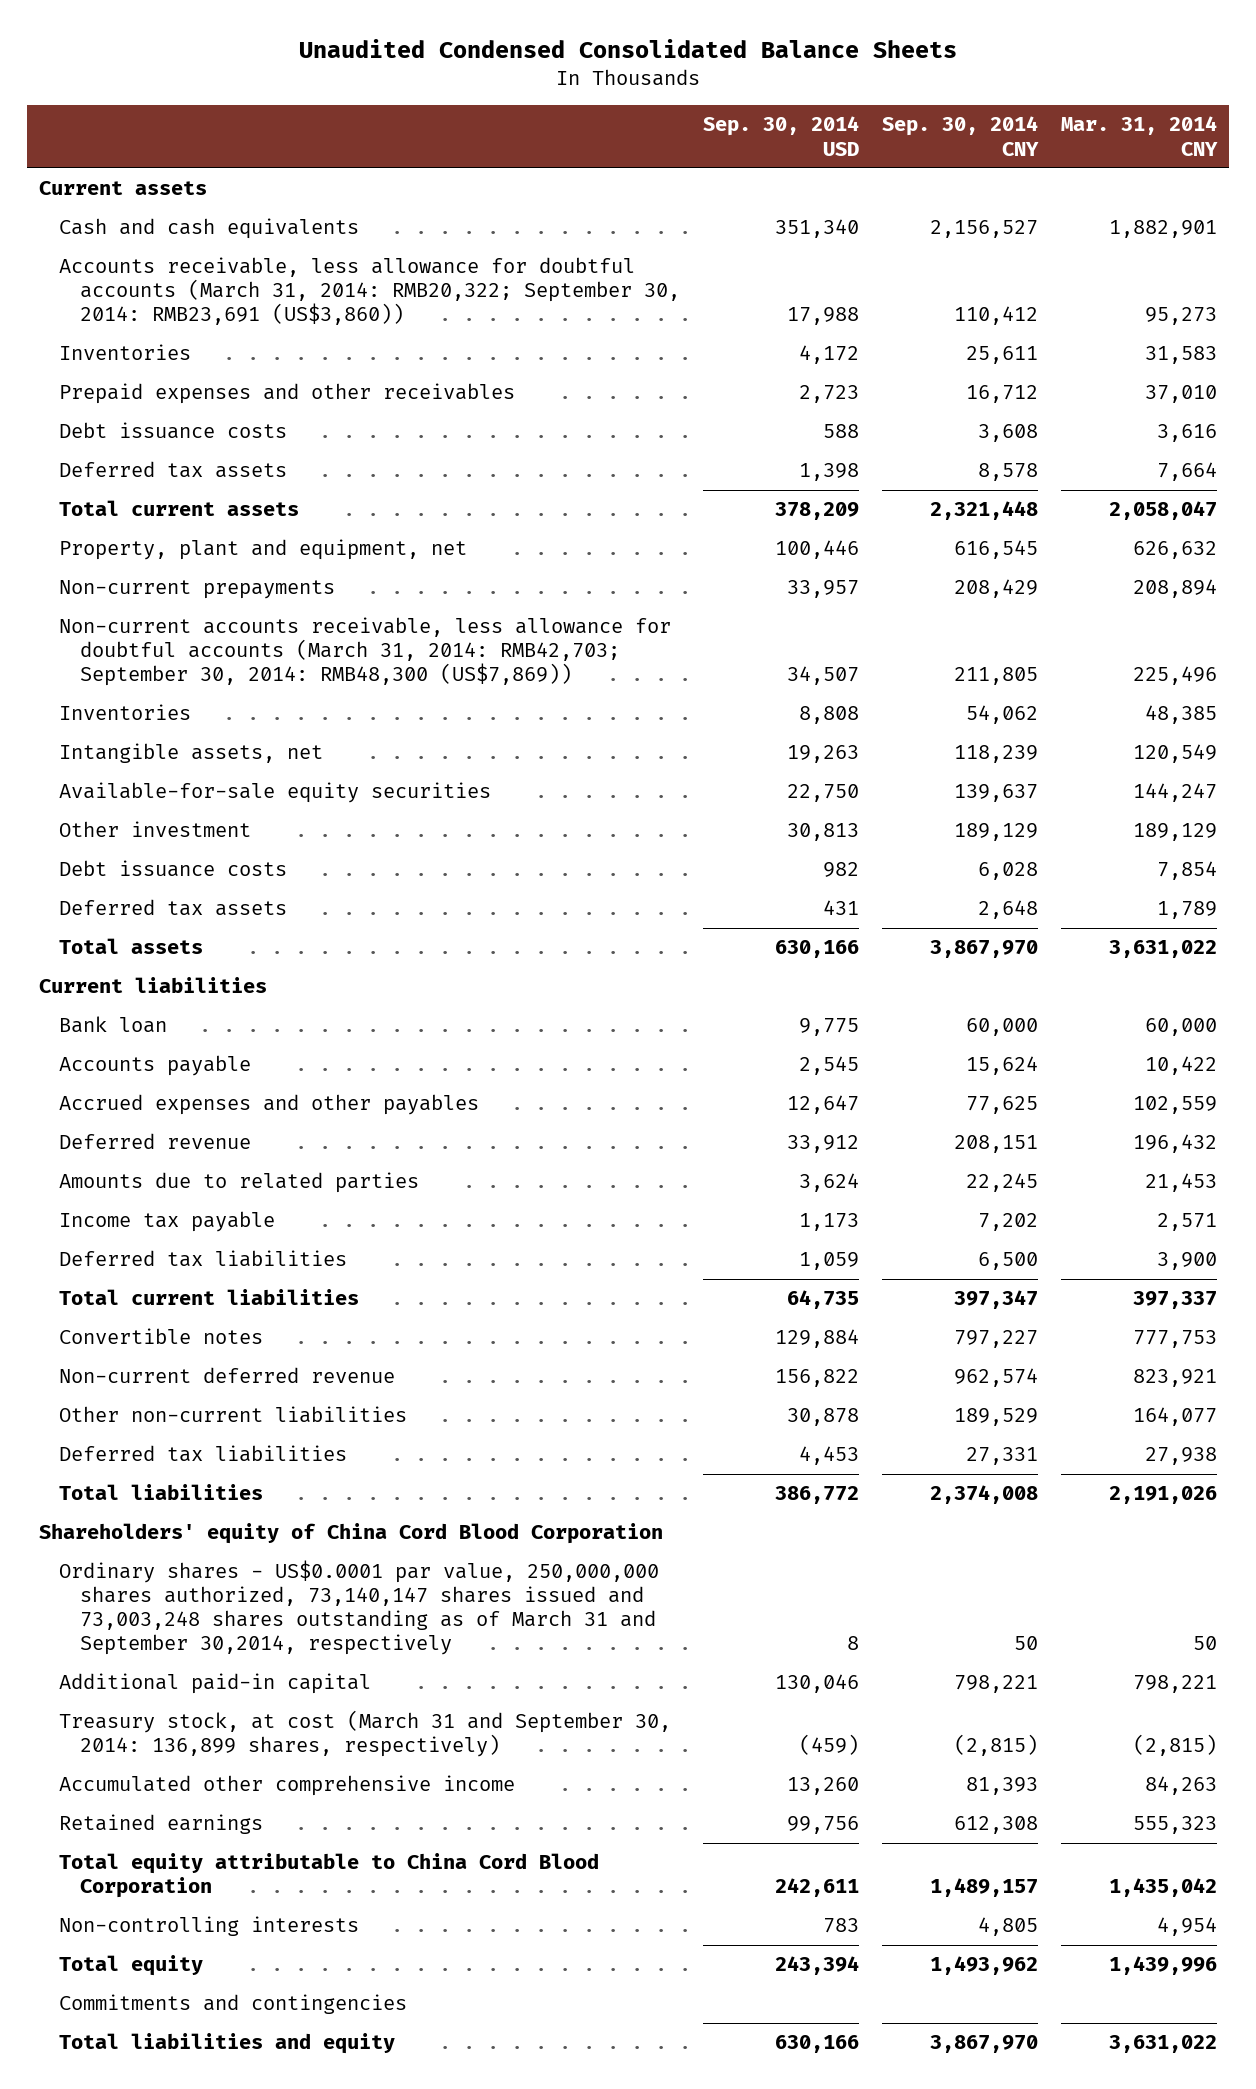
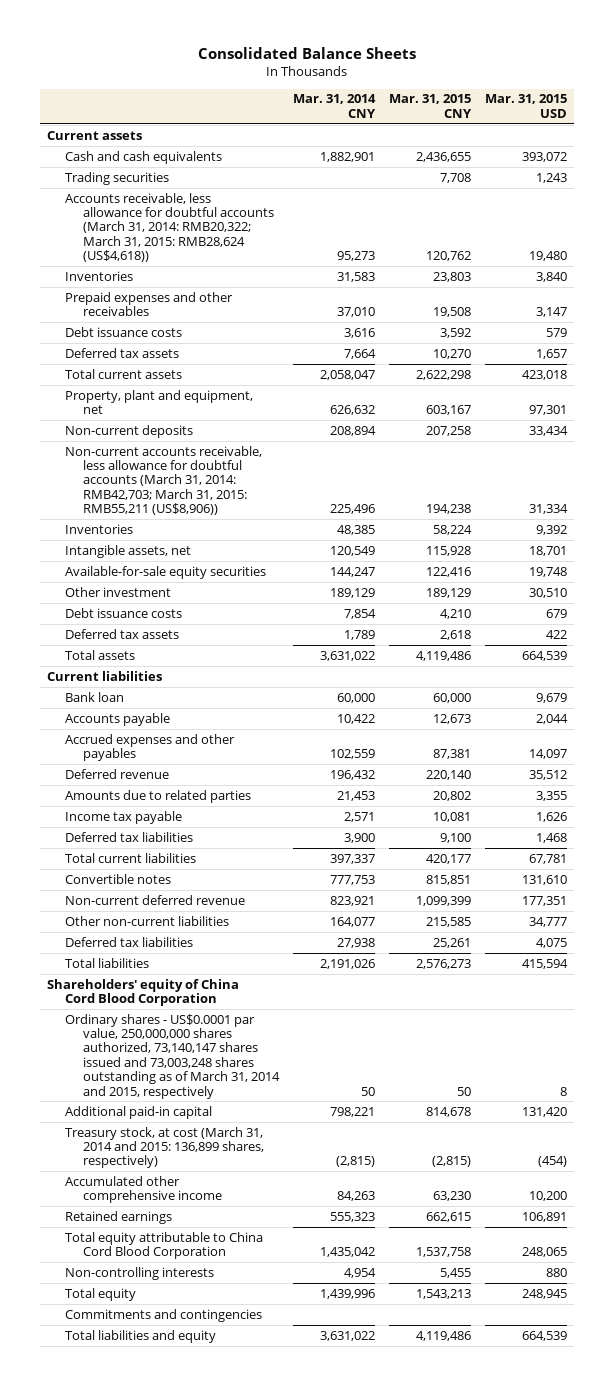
[299,39,958,59] Unaudited Condensed Consolidated Balance Sheets -> [198,47,417,60] Consolidated Balance Sheets
[702,116,859,156] Sep. 30, 2014 USD -> none
[882,116,1040,156] Sep. 30, 2014 CNY -> none
none -> [388,94,472,118] Mar. 31, 2015 CNY
none -> [485,94,568,118] Mar. 31, 2015 USD
none -> [64,171,169,185] Trading securities
[59,257,680,326] Accounts receivable, less allowance for doubtful accounts (March 31, 2014: RMB20,322; September 30, 2014: RMB23,691 (US$3,860)) -> [64,192,274,263] Accounts receivable, less allowance for doubtful accounts (March 31, 2014: RMB20,322; March 31, 2015: RMB28,624 (US$4,618))
[59,580,336,600] Non-current prepayments -> [64,424,193,438] Non-current deposits
[59,617,672,687] Non-current accounts receivable, less allowance for doubtful accounts (March 31, 2014: RMB42,703; September 30, 2014: RMB48,300 (US$7,869)) -> [64,445,262,516] Non-current accounts receivable, less allowance for doubtful accounts (March 31, 2014: RMB42,703; March 31, 2015: RMB55,211 (US$8,906))
[59,1560,660,1656] Ordinary shares - US$0.0001 par value, 250,000,000 shares authorized, 73,140,147 shares issued and 73,003,248 shares outstanding as of March 31 and September 30,2014, respectively -> [64,1013,280,1099] Ordinary shares - US$0.0001 par value, 250,000,000 shares authorized, 73,140,147 shares issued and 73,003,248 shares outstanding as of March 31, 2014 and 2015, respectively
[59,1710,672,1758] Treasury stock, at cost (March 31 and September 30, 2014: 136,899 shares, respectively) -> [64,1126,264,1169] Treasury stock, at cost (March 31, 2014 and 2015: 136,899 shares, respectively)

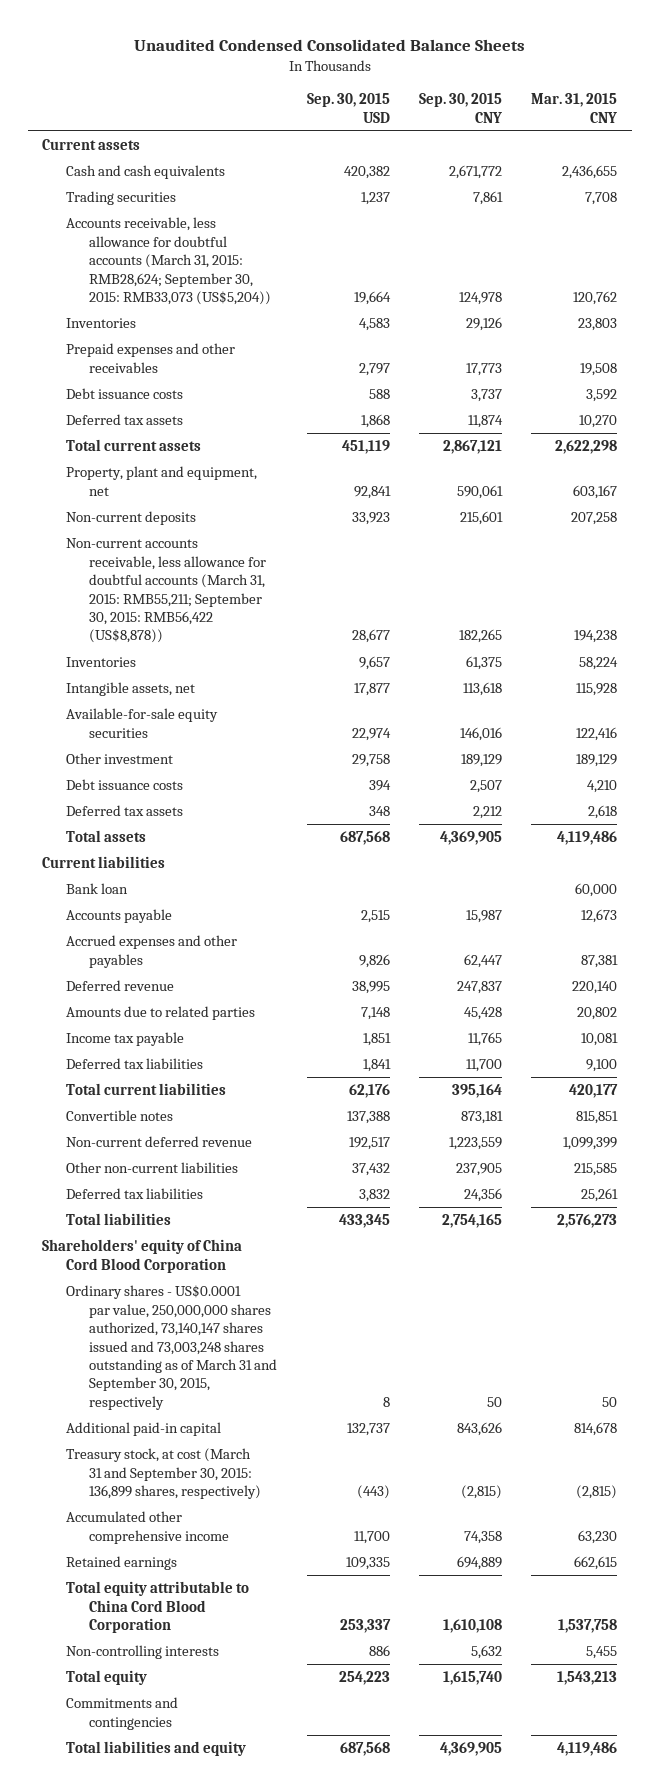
[198,47,417,60] Consolidated Balance Sheets -> [133,38,525,51] Unaudited Condensed Consolidated Balance Sheets
[292,94,376,118] Mar. 31, 2014 CNY -> none
[485,94,568,118] Mar. 31, 2015 USD -> none
none -> [306,93,390,123] Sep. 30, 2015 USD
none -> [418,93,502,123] Sep. 30, 2015 CNY
[64,192,274,263] Accounts receivable, less allowance for doubtful accounts (March 31, 2014: RMB20,322; March 31, 2015: RMB28,624 (US$4,618)) -> [65,217,272,306] Accounts receivable, less allowance for doubtful accounts (March 31, 2015: RMB28,624; September 30, 2015: RMB33,073 (US$5,204))
[64,445,262,516] Non-current accounts receivable, less allowance for doubtful accounts (March 31, 2014: RMB42,703; March 31, 2015: RMB55,211 (US$8,906)) -> [65,538,267,644] Non-current accounts receivable, less allowance for doubtful accounts (March 31, 2015: RMB55,211; September 30, 2015: RMB56,422 (US$8,878))
[64,1013,280,1099] Ordinary shares - US$0.0001 par value, 250,000,000 shares authorized, 73,140,147 shares issued and 73,003,248 shares outstanding as of March 31, 2014 and 2015, respectively -> [65,1285,278,1410] Ordinary shares - US$0.0001 par value, 250,000,000 shares authorized, 73,140,147 shares issued and 73,003,248 shares outstanding as of March 31 and September 30, 2015, respectively
[64,1126,264,1169] Treasury stock, at cost (March 31, 2014 and 2015: 136,899 shares, respectively) -> [65,1448,262,1500] Treasury stock, at cost (March 31 and September 30, 2015: 136,899 shares, respectively)

